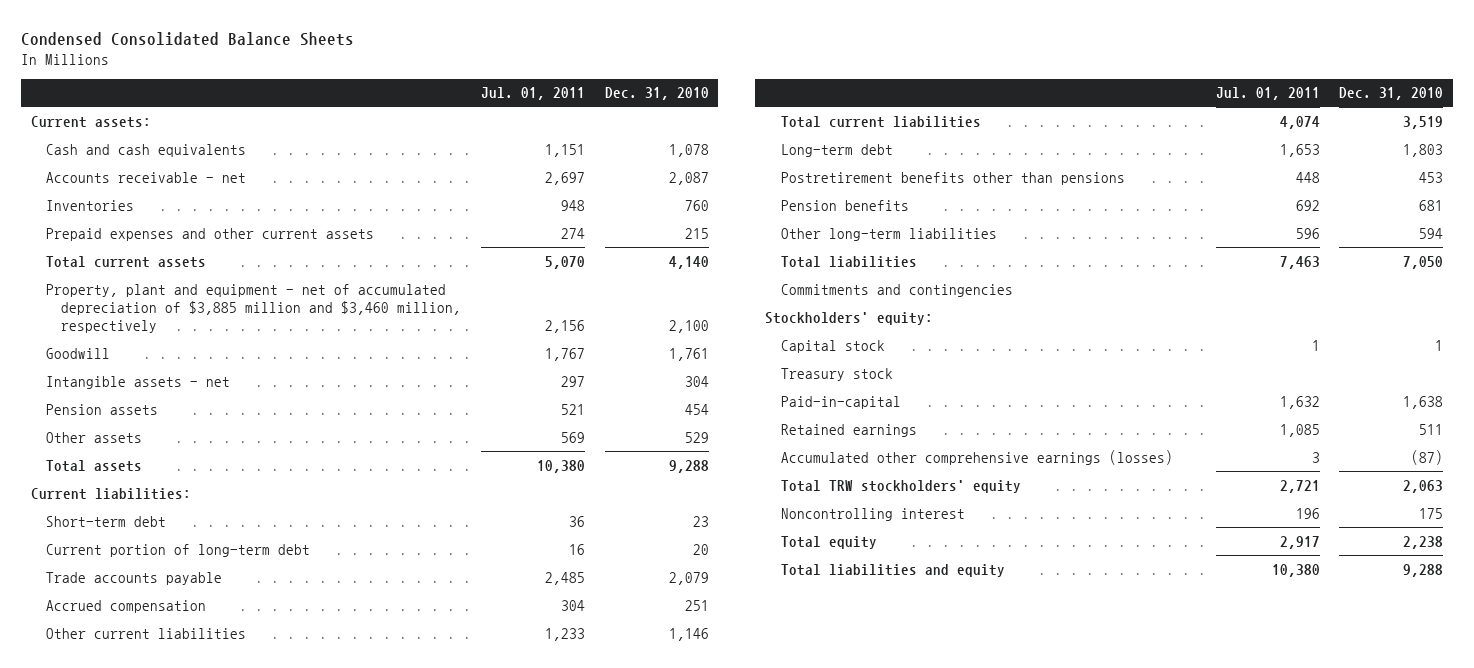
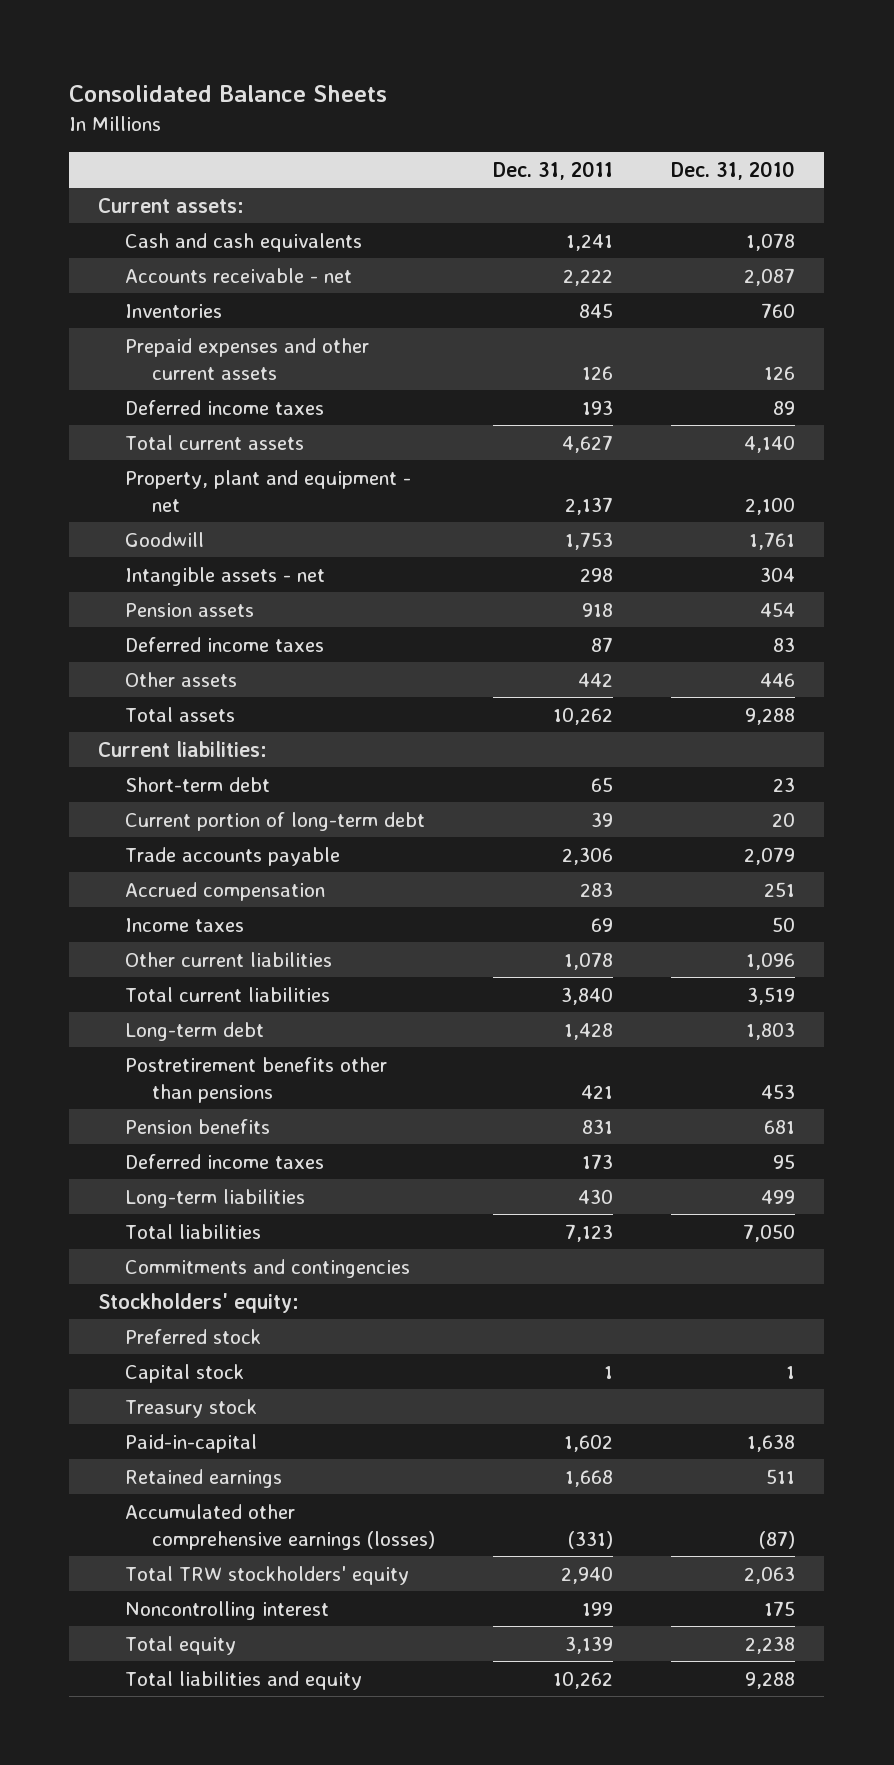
[20,31,354,46] Condensed Consolidated Balance Sheets -> [69,85,388,103] Consolidated Balance Sheets
[480,87,585,101] Jul. 01, 2011 -> none
none -> [493,161,614,181] Dec. 31, 2011
[684,227,709,239] 215 -> [764,366,796,381] 126
none -> [125,399,325,415] Deferred income taxes
[45,283,462,333] Property, plant and equipment - net of accumulated depreciation of $3,885 million and $3,460 million, respectively -> [125,469,412,513] Property, plant and equipment - net
none -> [125,636,325,652] Deferred income taxes
[684,431,709,443] 529 -> [760,672,796,687] 446
none -> [125,917,245,932] Income taxes
[668,627,709,641] 1,146 -> [746,951,796,970] 1,096
none -> [125,1153,325,1169] Deferred income taxes
[780,227,997,241] Other long-term liabilities -> [125,1188,306,1208] Long-term liabilities
[1419,227,1444,239] 594 -> [761,1189,796,1204] 499
none -> [125,1328,262,1344] Preferred stock

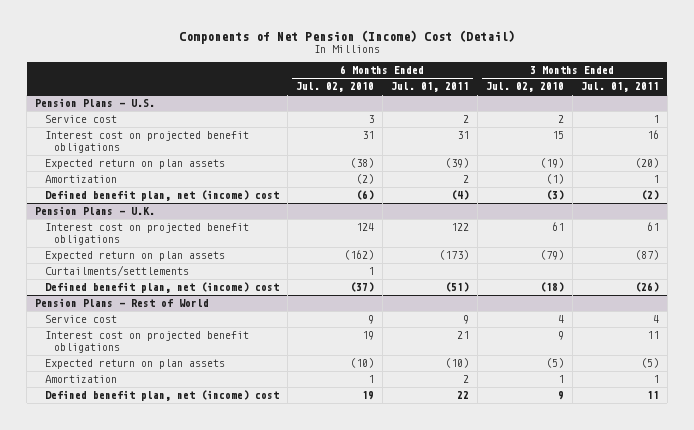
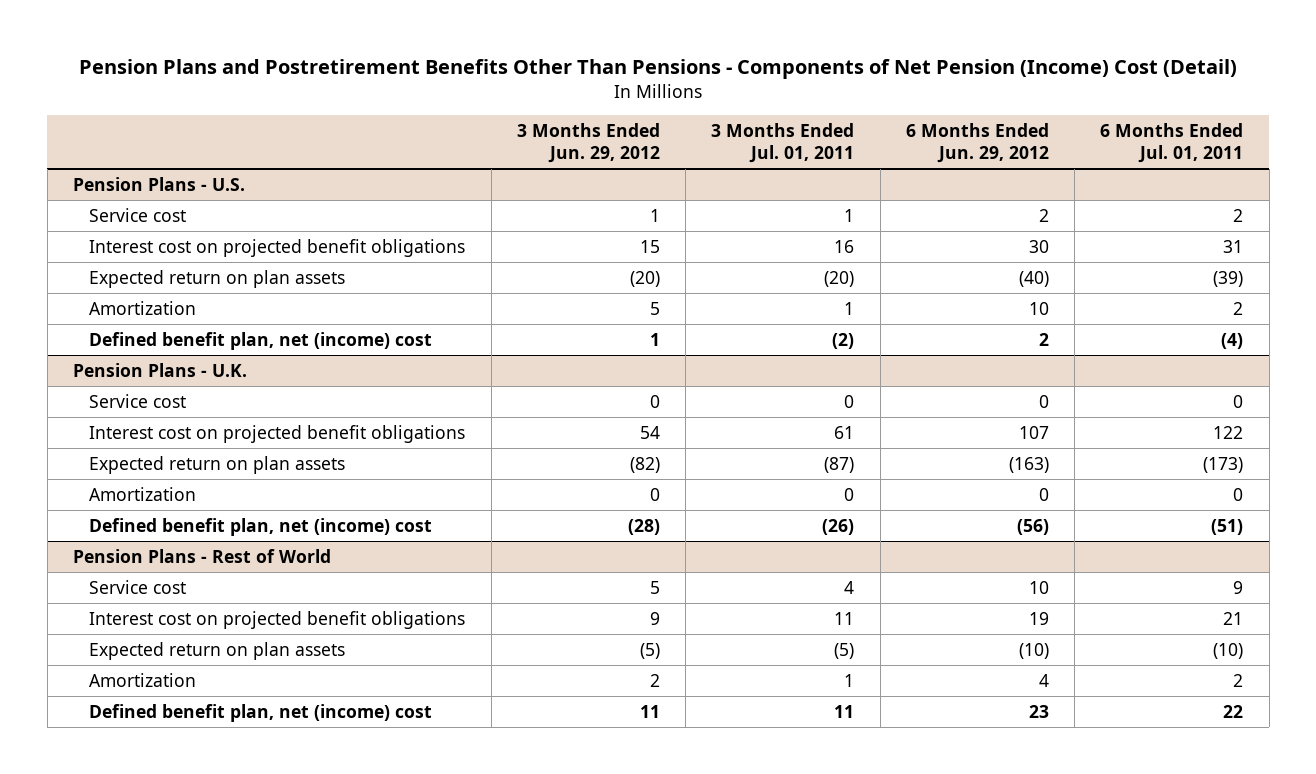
[179,29,516,44] Components of Net Pension (Income) Cost (Detail) -> [79,59,1238,80] Pension Plans and Postretirement Benefits Other Than Pensions - Components of Net Pension (Income) Cost (Detail)
[295,82,374,93] Jul. 02, 2010 -> none
[485,82,564,93] Jul. 02, 2010 -> none
none -> [516,123,660,163] 3 Months Ended Jun. 29, 2012
none -> [905,123,1049,163] 6 Months Ended Jun. 29, 2012
none -> [89,393,187,408] Service cost
[44,265,189,277] Curtailments/settlements -> none
none -> [89,486,197,501] Amortization

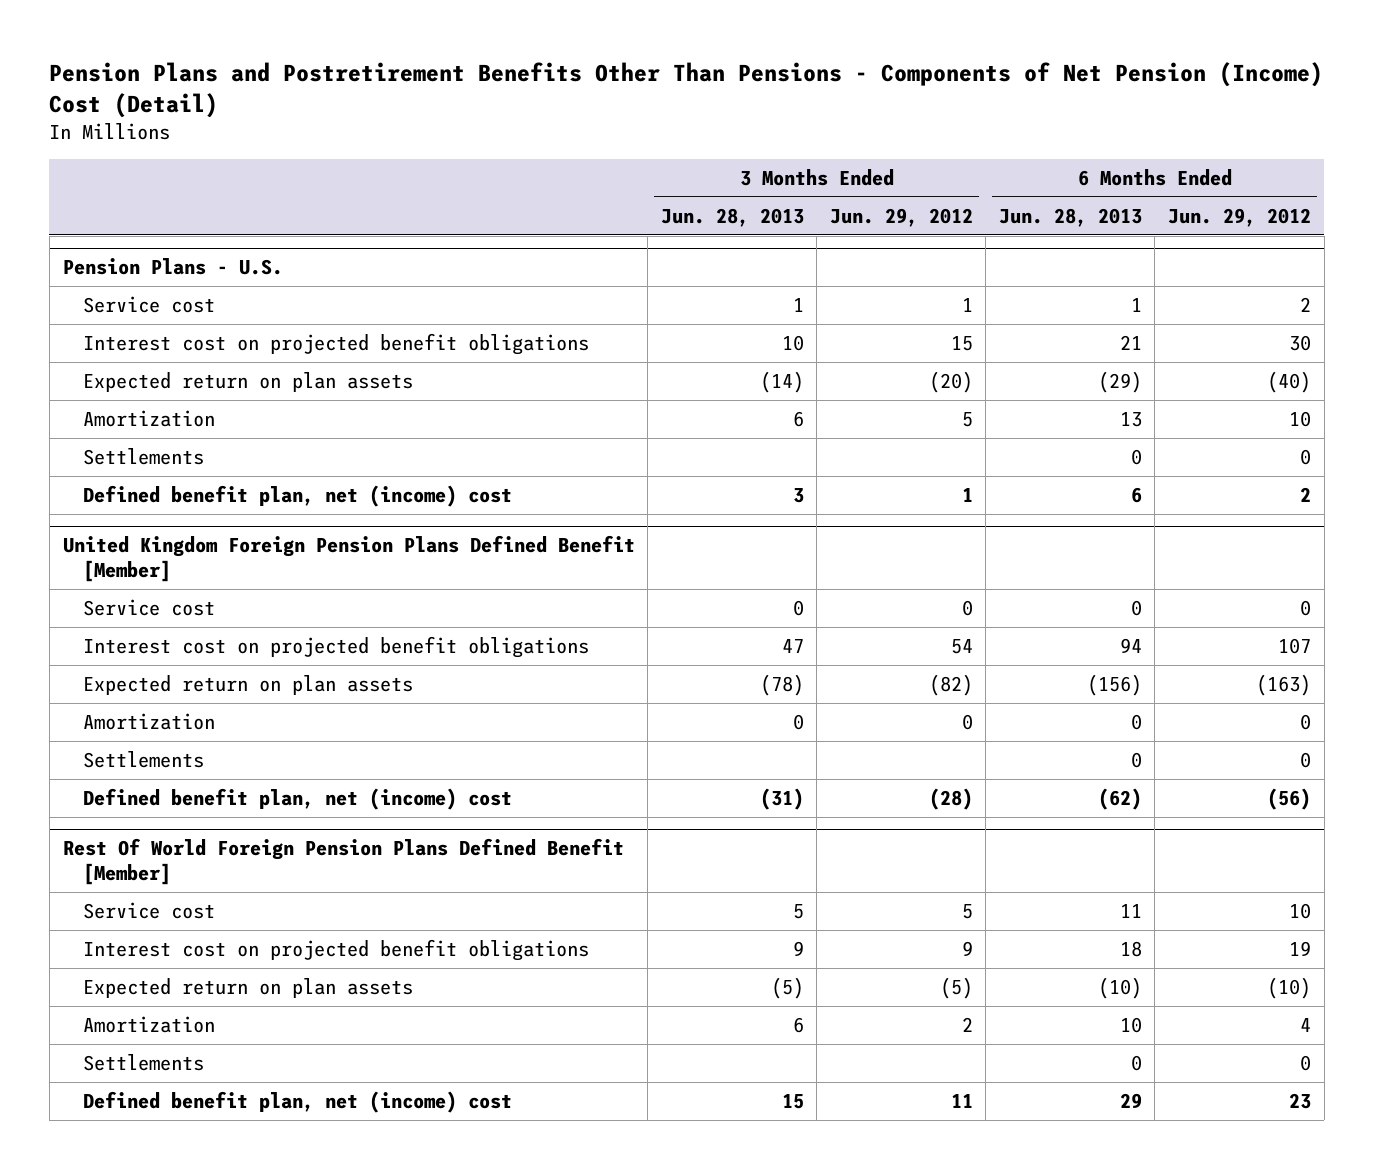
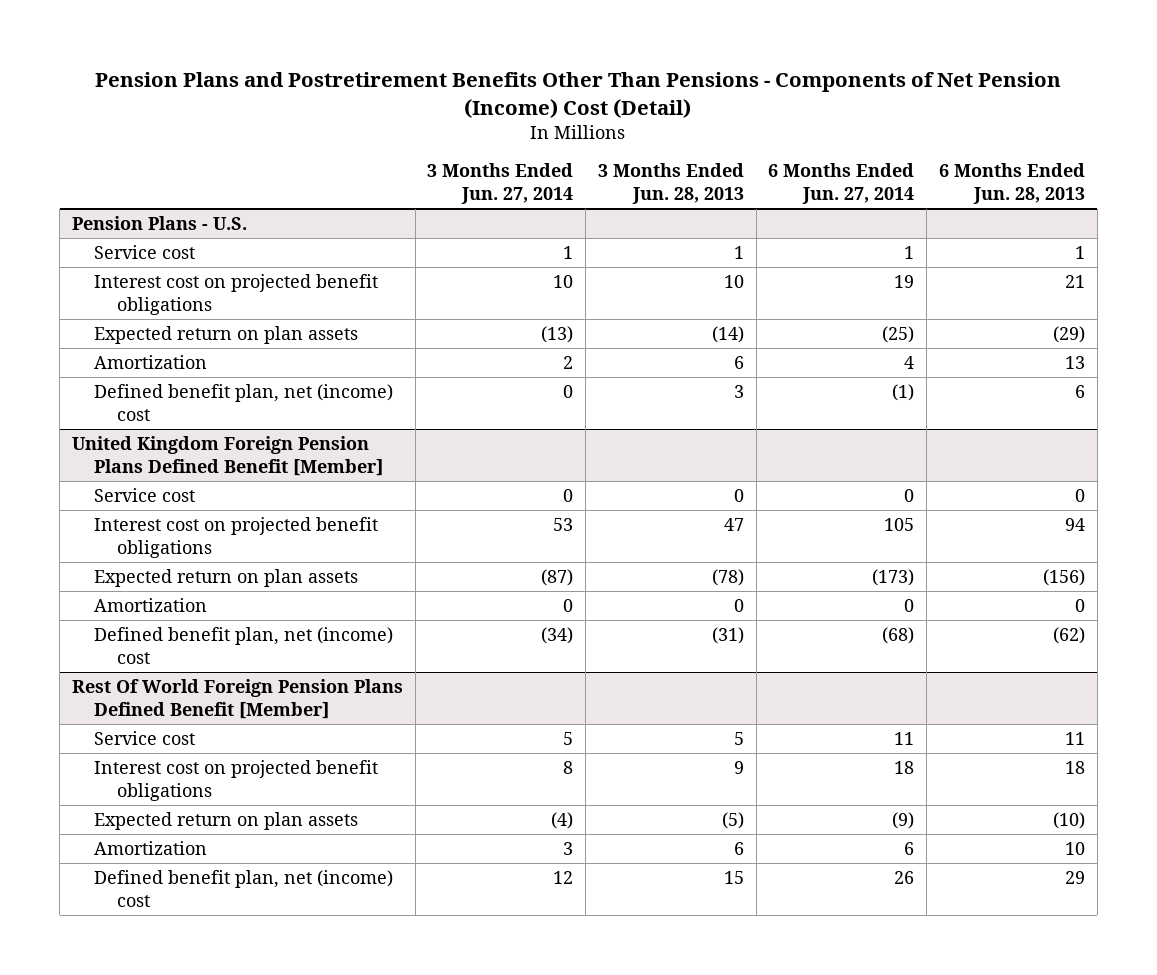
[829,207,973,227] Jun. 29, 2012 -> none
[1167,207,1311,227] Jun. 29, 2012 -> none
none -> [427,163,574,205] 3 Months Ended Jun. 27, 2014
none -> [768,163,915,205] 6 Months Ended Jun. 27, 2014
[82,447,204,465] Settlements -> none
[82,750,204,768] Settlements -> none
[82,1053,204,1071] Settlements -> none

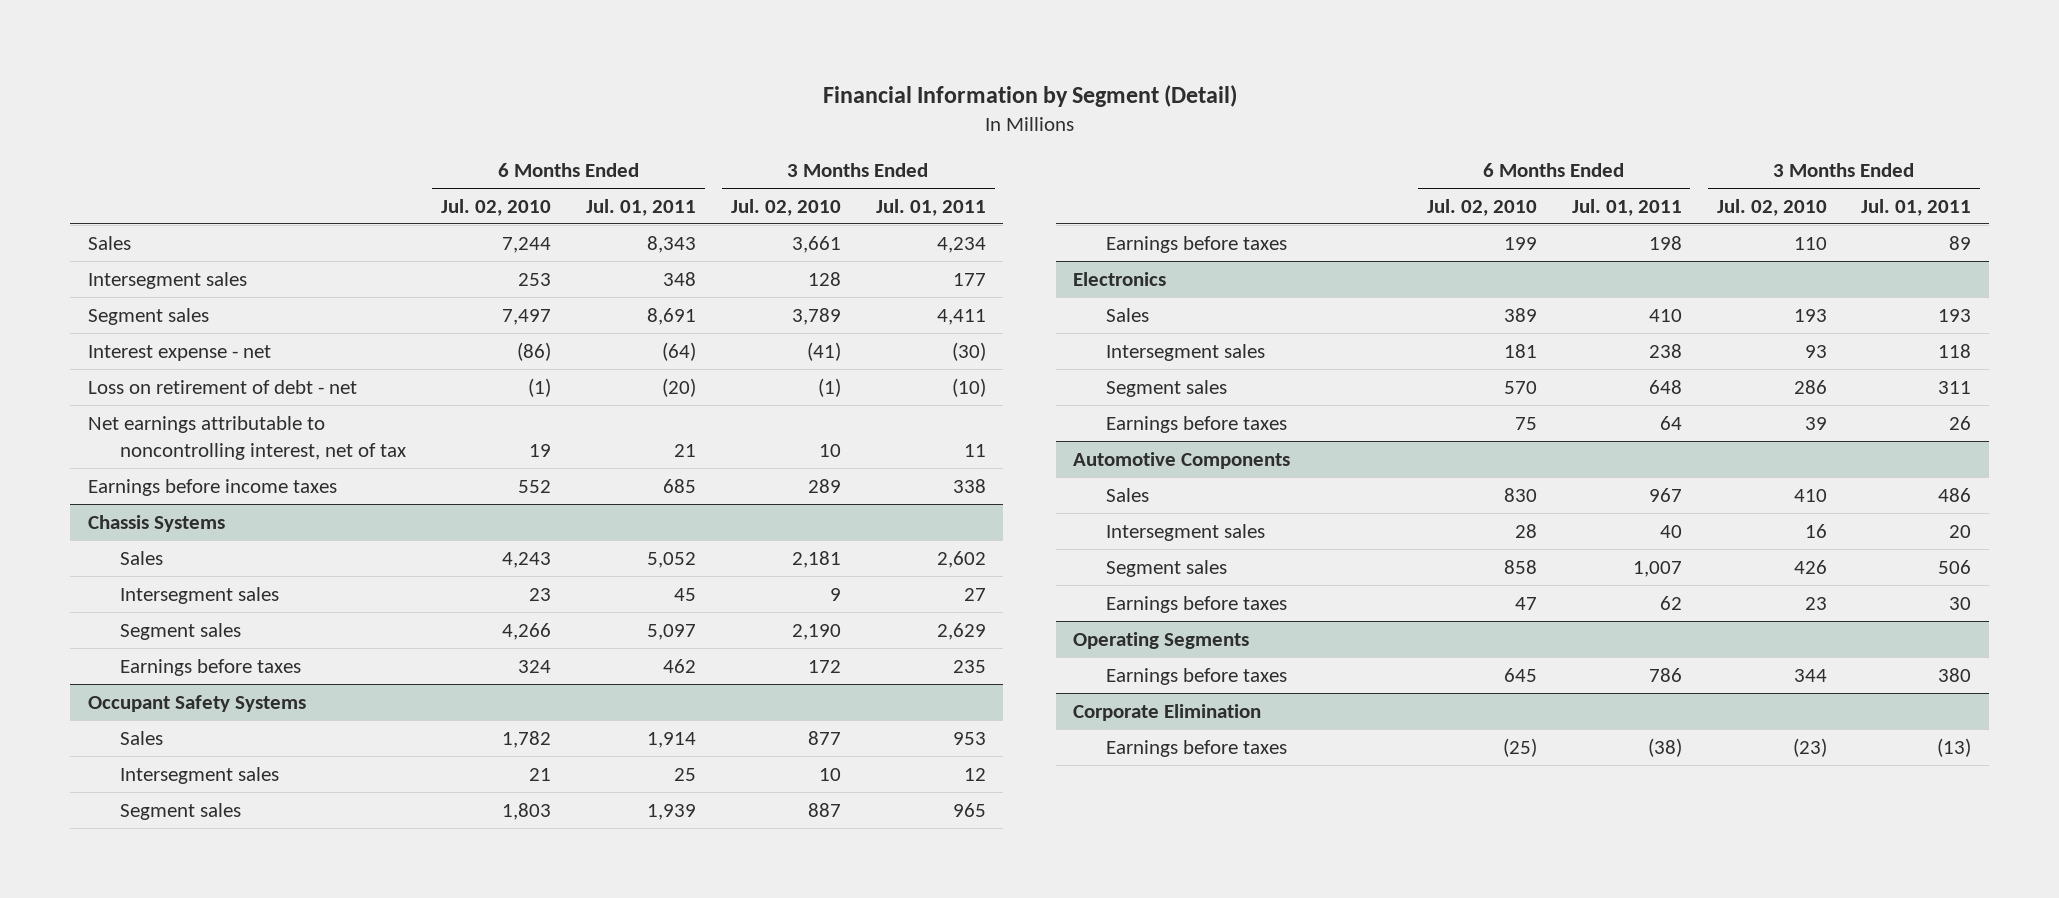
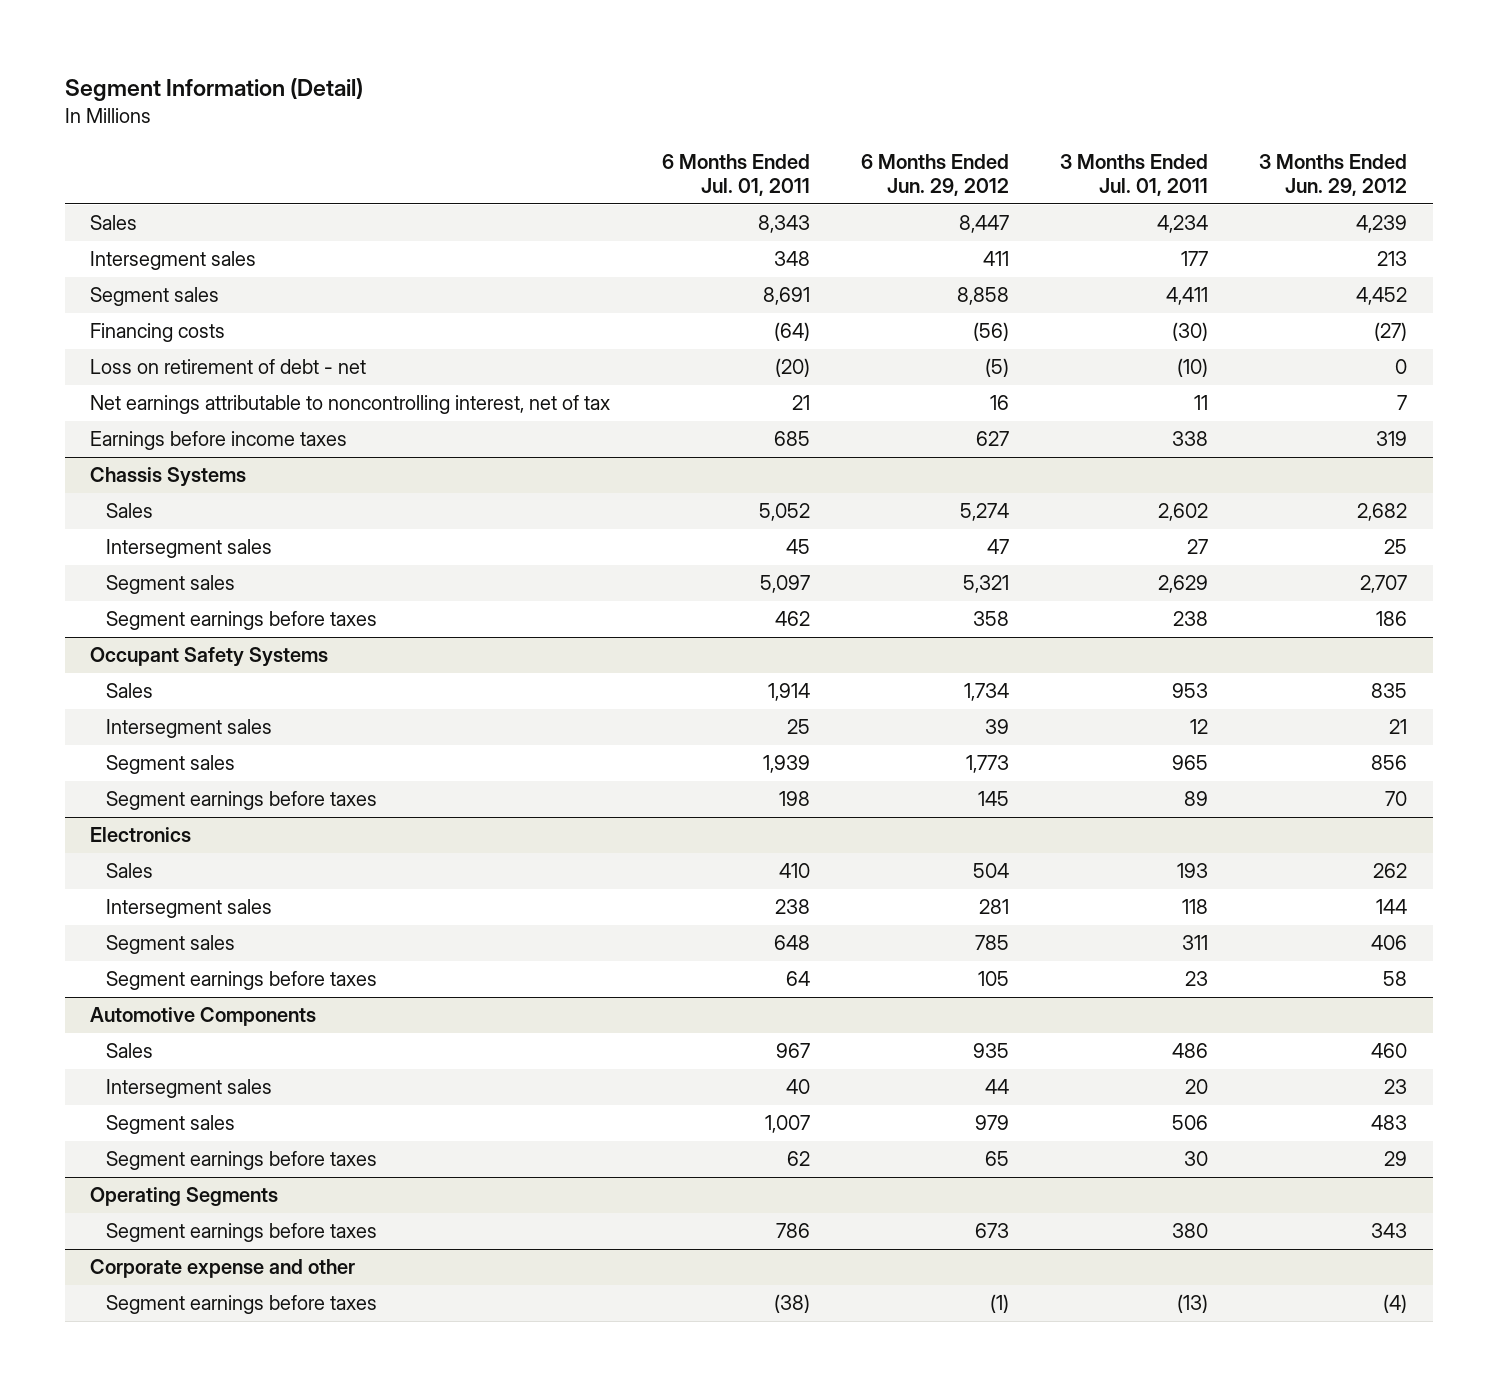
[822,84,1237,107] Financial Information by Segment (Detail) -> [64,78,363,102] Segment Information (Detail)
[441,198,552,216] Jul. 02, 2010 -> none
[730,198,841,216] Jul. 02, 2010 -> none
none -> [860,154,1009,196] 6 Months Ended Jun. 29, 2012
none -> [1259,154,1408,196] 3 Months Ended Jun. 29, 2012
[87,344,271,361] Interest expense - net -> [90,323,226,343] Financing costs
[120,658,302,676] Earnings before taxes -> [106,611,378,631] Segment earnings before taxes
[952,659,986,673] 235 -> [1173,611,1209,627] 238
[1105,235,1287,253] Earnings before taxes -> [106,791,378,811] Segment earnings before taxes
[1105,415,1287,433] Earnings before taxes -> [106,971,378,991] Segment earnings before taxes
[1949,415,1972,430] 26 -> [1185,971,1209,987] 23
[1105,595,1287,613] Earnings before taxes -> [106,1151,378,1171] Segment earnings before taxes
[1073,703,1262,721] Corporate Elimination -> none
[1105,667,1287,685] Earnings before taxes -> [106,1223,378,1243] Segment earnings before taxes
none -> [90,1259,356,1279] Corporate expense and other
[1105,739,1287,757] Earnings before taxes -> [106,1295,378,1315] Segment earnings before taxes

